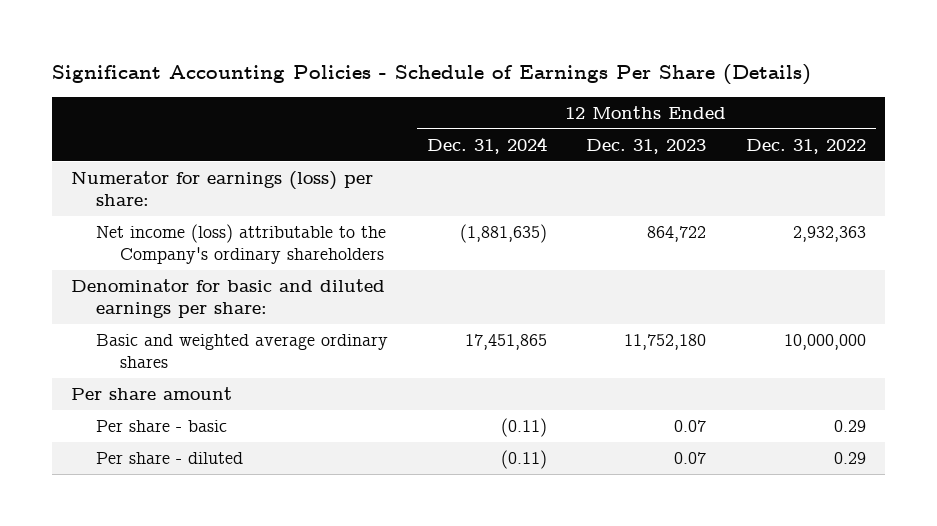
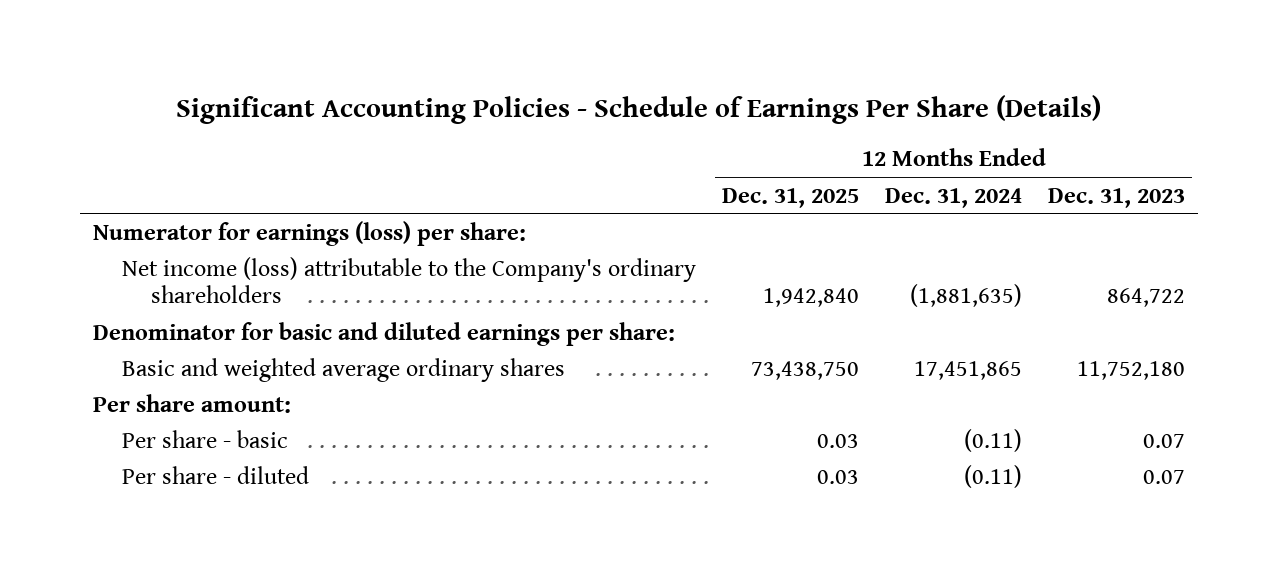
[745,138,866,154] Dec. 31, 2022 -> none
none -> [721,187,859,208] Dec. 31, 2025
[71,387,233,401] Per share amount -> [92,393,291,413] Per share amount:

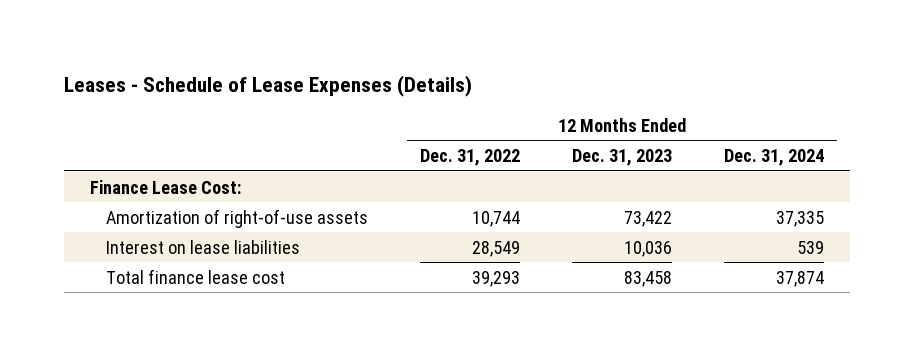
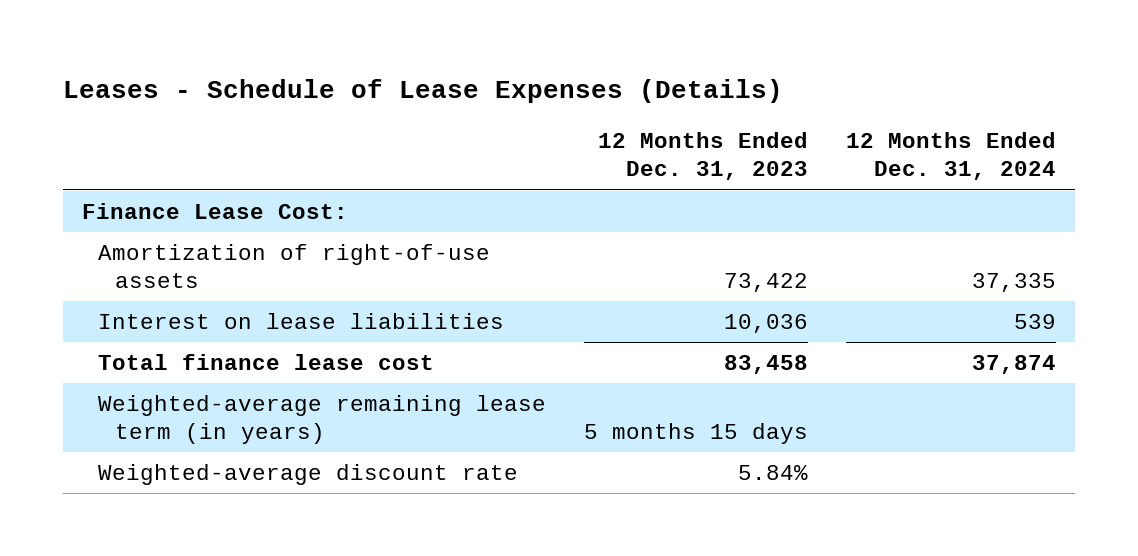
[419,149,520,167] Dec. 31, 2022 -> none
none -> [98,395,547,444] Weighted-average remaining lease term (in years)
none -> [98,464,519,486] Weighted-average discount rate

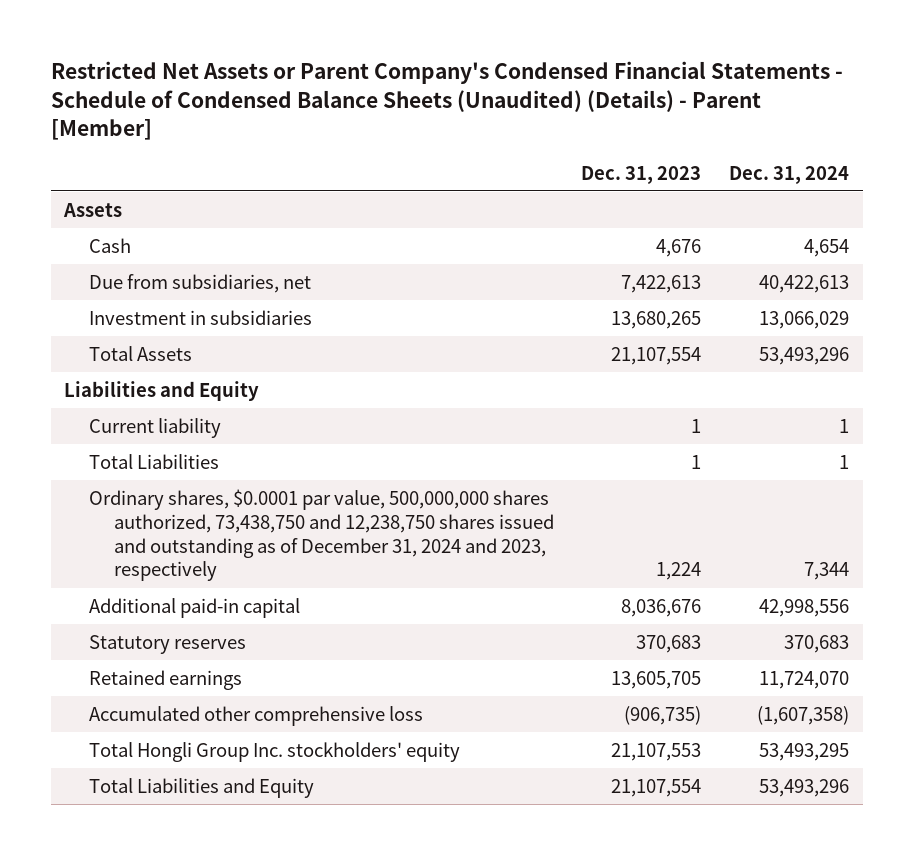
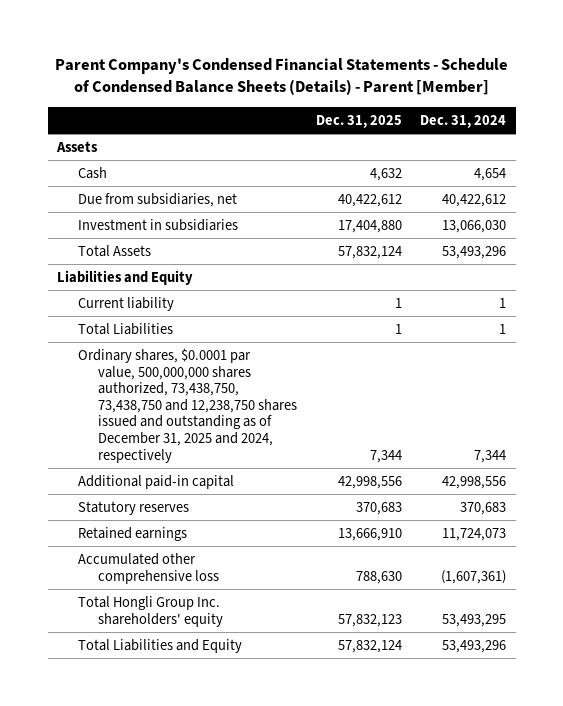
[50,61,843,141] Restricted Net Assets or Parent Company's Condensed Financial Statements - Schedule of Condensed Balance Sheets (Unaudited) (Details) - Parent [Member] -> [54,58,508,96] Parent Company's Condensed Financial Statements - Schedule of Condensed Balance Sheets (Details) - Parent [Member]
[581,165,702,184] Dec. 31, 2023 -> none
none -> [315,114,402,128] Dec. 31, 2025
[758,274,849,293] 40,422,613 -> [442,193,507,207] 40,422,612
[758,310,849,329] 13,066,029 -> [442,219,507,233] 13,066,030
[89,488,554,582] Ordinary shares, $0.0001 par value, 500,000,000 shares authorized, 73,438,750 and 12,238,750 shares issued and outstanding as of December 31, 2024 and 2023, respectively -> [77,347,298,463] Ordinary shares, $0.0001 par value, 500,000,000 shares authorized, 73,438,750, 73,438,750 and 12,238,750 shares issued and outstanding as of December 31, 2025 and 2024, respectively
[758,670,849,689] 11,724,070 -> [442,527,507,541] 11,724,073
[756,705,849,725] (1,607,358) -> [441,569,507,584] (1,607,361)
[89,741,461,762] Total Hongli Group Inc. stockholders' equity -> [77,595,224,627] Total Hongli Group Inc. shareholders' equity

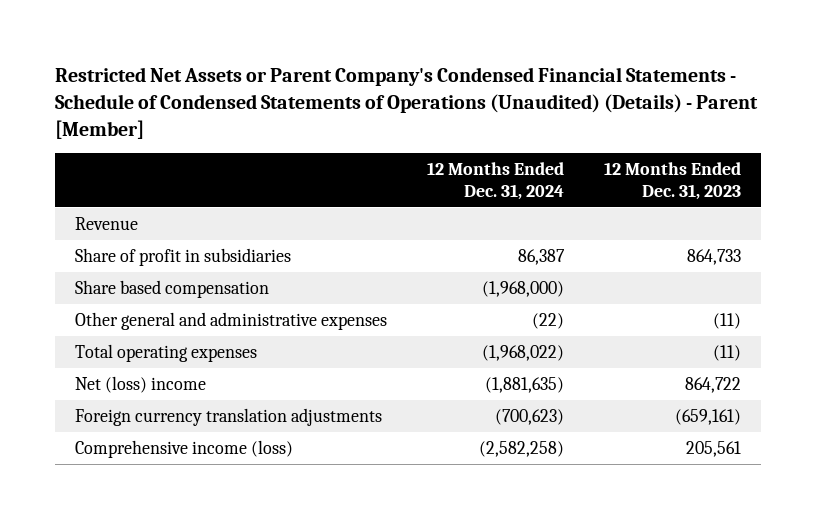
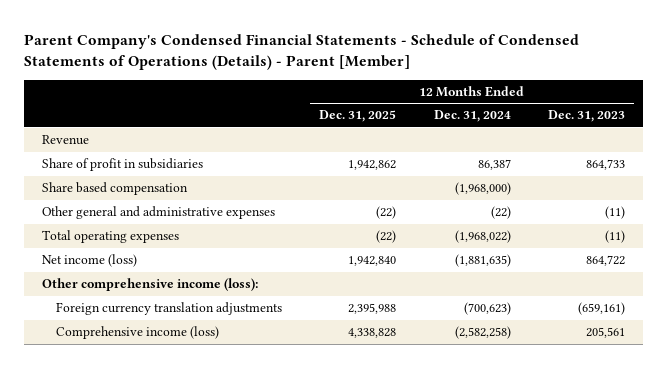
[54,66,758,139] Restricted Net Assets or Parent Company's Condensed Financial Statements - Schedule of Condensed Statements of Operations (Unaudited) (Details) - Parent [Member] -> [23,33,579,71] Parent Company's Condensed Financial Statements - Schedule of Condensed Statements of Operations (Details) - Parent [Member]
none -> [319,110,397,123] Dec. 31, 2025
[74,375,206,393] Net (loss) income -> [42,254,138,268] Net income (loss)
none -> [42,278,259,292] Other comprehensive income (loss):

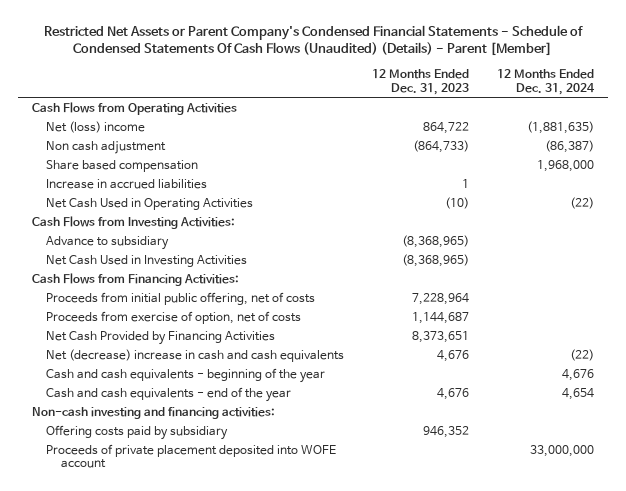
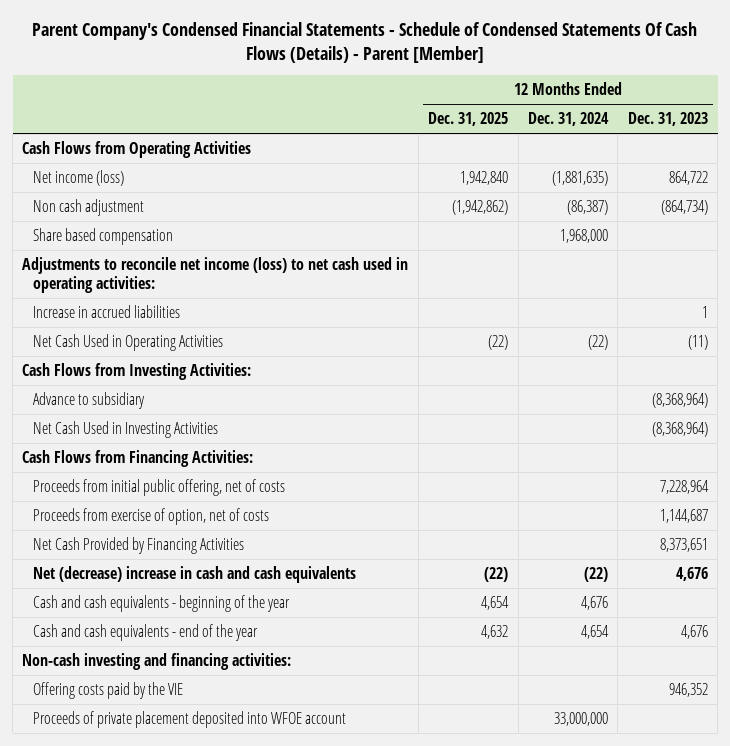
[43,24,583,57] Restricted Net Assets or Parent Company's Condensed Financial Statements - Schedule of Condensed Statements Of Cash Flows (Unaudited) (Details) - Parent [Member] -> [32,22,698,64] Parent Company's Condensed Financial Statements - Schedule of Condensed Statements Of Cash Flows (Details) - Parent [Member]
none -> [428,112,509,127] Dec. 31, 2025
[46,120,146,133] Net (loss) income -> [33,169,125,186] Net income (loss)
[413,139,470,153] (864,733) -> [660,199,708,215] (864,734)
none -> [22,256,409,293] Adjustments to reconcile net income (loss) to net cash used in operating activities:
[445,196,470,209] (10) -> [687,334,708,350] (11)
[402,234,470,248] (8,368,965) -> [651,392,708,408] (8,368,964)
[402,253,470,267] (8,368,965) -> [651,421,708,437] (8,368,964)
[46,424,229,440] Offering costs paid by subsidiary -> [33,681,184,699] Offering costs paid by the VIE
[46,443,337,469] Proceeds of private placement deposited into WOFE account -> [33,710,347,728] Proceeds of private placement deposited into WFOE account

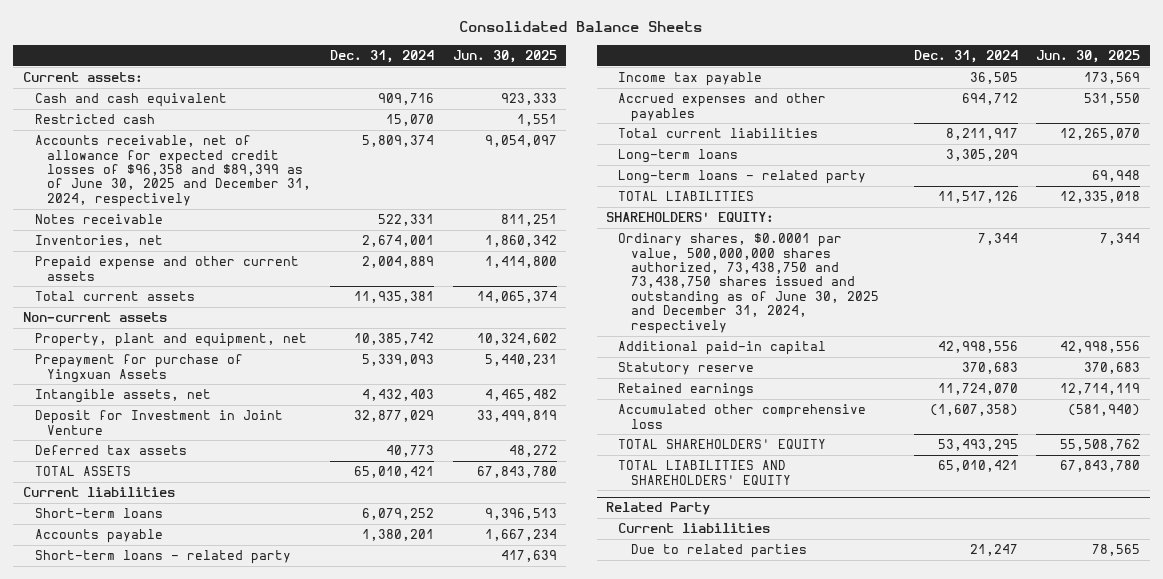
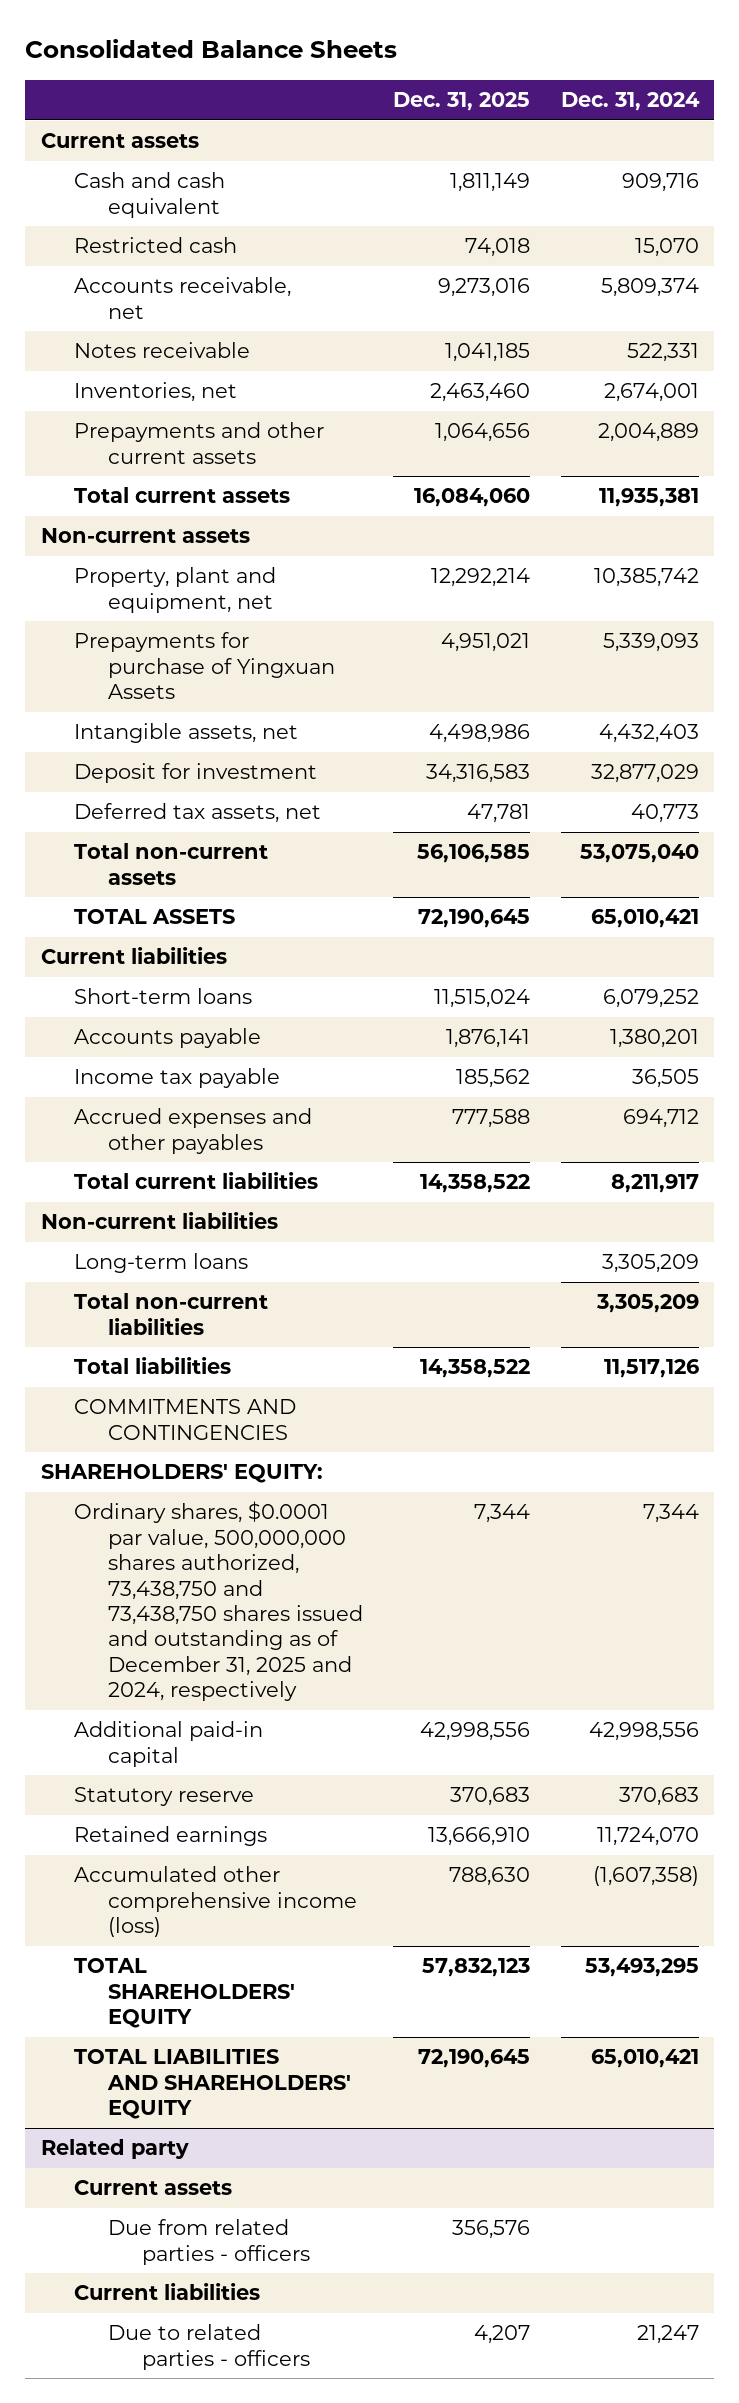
[452,49,557,63] Jun. 30, 2025 -> none
none -> [393,92,531,112] Dec. 31, 2025
[22,72,143,83] Current assets: -> [40,133,199,149] Current assets
[34,135,312,207] Accounts receivable, net of allowance for expected credit losses of $96,358 and $89,399 as of June 30, 2025 and December 31, 2024, respectively -> [74,277,292,319] Accounts receivable, net
[34,256,299,281] Prepaid expense and other current assets -> [74,422,325,464] Prepayments and other current assets
[34,354,243,383] Prepayment for purchase of Yingxuan Assets -> [74,632,336,700] Prepayments for purchase of Yingxuan Assets
[34,410,283,435] Deposit for Investment in Joint Venture -> [74,763,318,784] Deposit for investment
[34,445,187,456] Deferred tax assets -> [74,803,322,824] Deferred tax assets, net
none -> [74,843,269,885] Total non-current assets
[34,550,291,565] Short-term loans - related party -> none
none -> [40,1212,278,1230] Non-current liabilities
[618,170,867,185] Long-term loans - related party -> none
none -> [74,1293,269,1335] Total non-current liabilities
[618,191,755,202] TOTAL LIABILITIES -> [74,1357,232,1375] Total liabilities
none -> [74,1399,297,1440] COMMITMENTS AND CONTINGENCIES
[618,233,879,334] Ordinary shares, $0.0001 par value, 500,000,000 shares authorized, 73,438,750 and 73,438,750 shares issued and outstanding as of June 30, 2025 and December 31, 2024, respectively -> [74,1501,364,1702] Ordinary shares, $0.0001 par value, 500,000,000 shares authorized, 73,438,750 and 73,438,750 shares issued and outstanding as of December 31, 2025 and 2024, respectively
[618,404,867,429] Accumulated other comprehensive loss -> [74,1866,358,1938] Accumulated other comprehensive income (loss)
[606,502,711,516] Related Party -> [40,2139,189,2160] Related party
none -> [74,2180,233,2196] Current assets
none -> [108,2219,310,2265] Due from related parties - officers
[630,544,807,559] Due to related parties -> [108,2324,310,2370] Due to related parties - officers

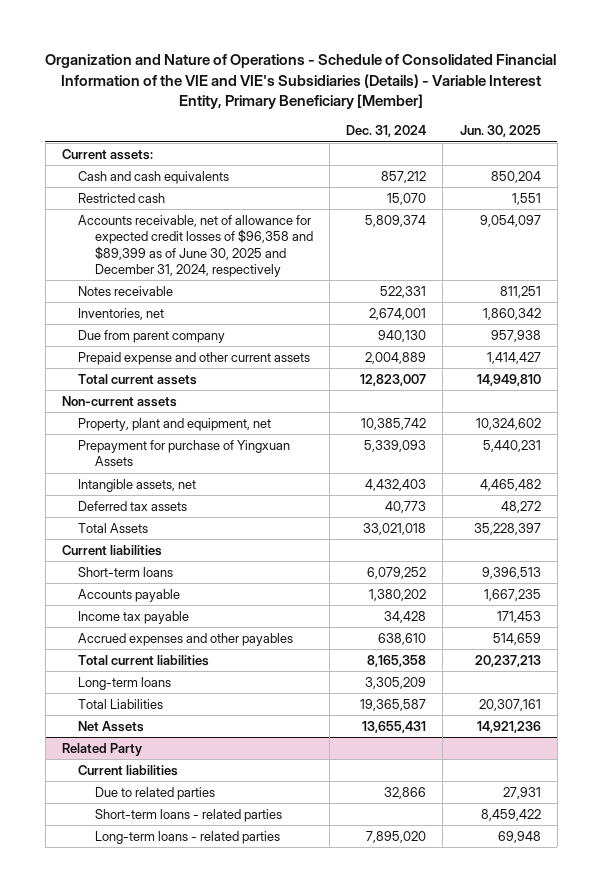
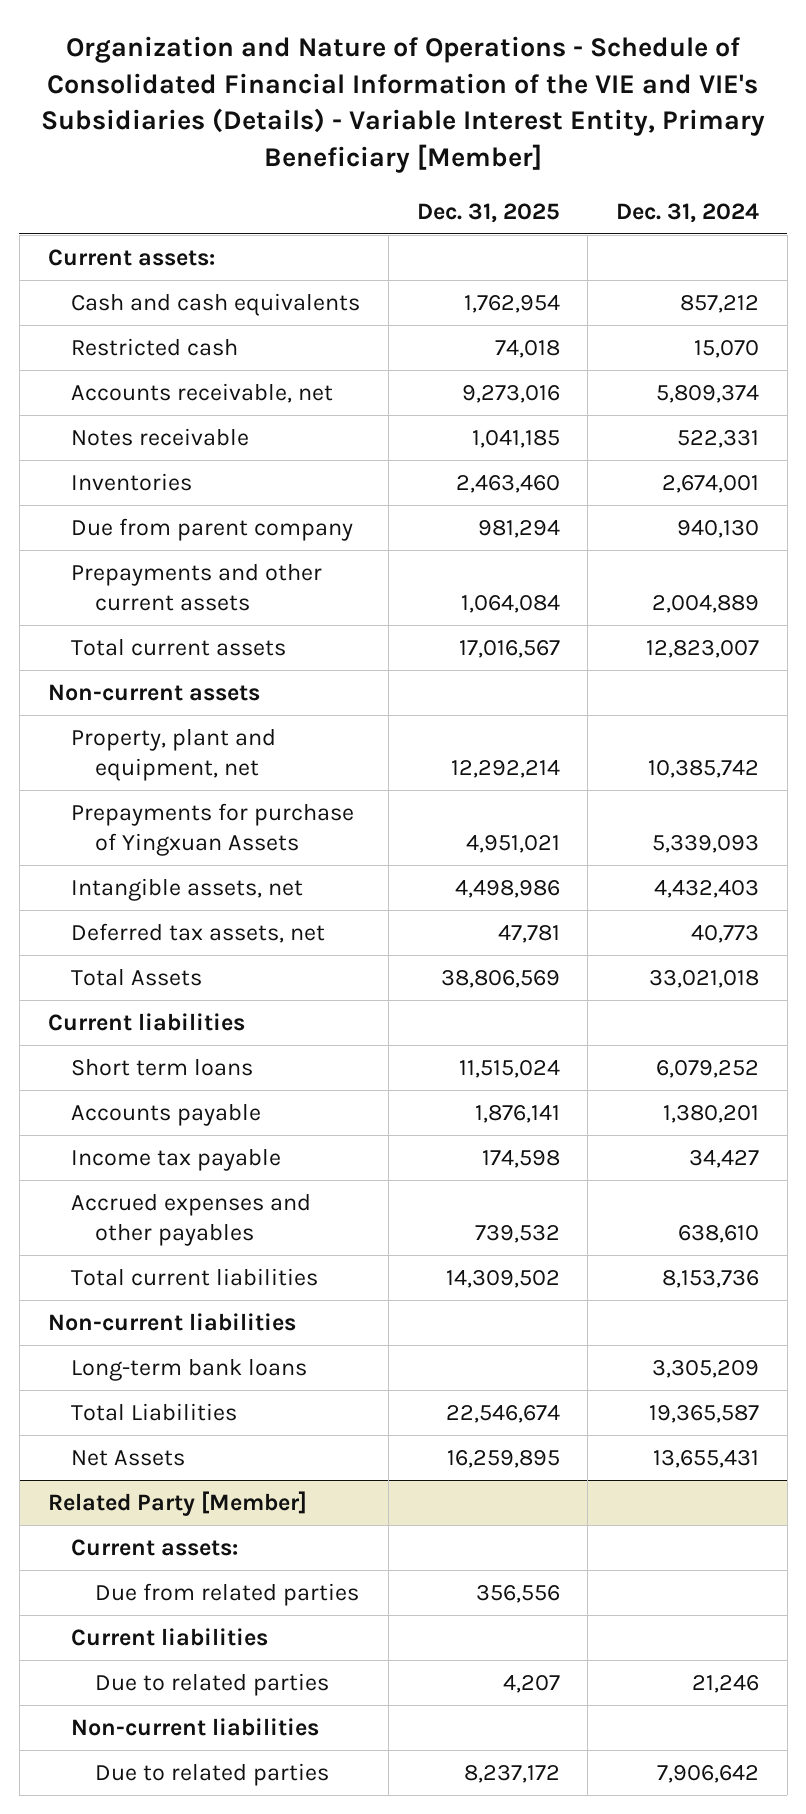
[459,125,541,138] Jun. 30, 2025 -> none
none -> [416,202,560,223] Dec. 31, 2025
[78,215,313,277] Accounts receivable, net of allowance for expected credit losses of $96,358 and $89,399 as of June 30, 2025 and December 31, 2024, respectively -> [71,382,334,403] Accounts receivable, net
[78,308,165,321] Inventories, net -> [71,472,193,491] Inventories
[78,352,311,366] Prepaid expense and other current assets -> [71,562,323,611] Prepayments and other current assets
[78,440,291,467] Prepayment for purchase of Yingxuan Assets -> [71,802,355,856] Prepayments for purchase of Yingxuan Assets
[78,501,188,512] Deferred tax assets -> [71,922,326,943] Deferred tax assets, net
[78,567,174,578] Short-term loans -> [71,1057,254,1076] Short term loans
[369,589,427,602] 1,380,202 -> [662,1104,759,1123] 1,380,201
[384,611,427,624] 34,428 -> [688,1149,759,1168] 34,427
[367,655,427,668] 8,165,358 -> [661,1269,759,1288] 8,153,736
none -> [47,1312,296,1331] Non-current liabilities
[78,677,172,691] Long-term loans -> [71,1357,308,1381] Long-term bank loans
[61,743,142,757] Related Party -> [47,1490,307,1516] Related Party [Member]
none -> [71,1538,239,1556] Current assets:
none -> [95,1582,360,1606] Due from related parties
[94,809,282,823] Short-term loans - related parties -> none
[94,831,280,845] Long-term loans - related parties -> none
[384,787,427,800] 32,866 -> [691,1674,759,1693] 21,246
none -> [71,1717,320,1736] Non-current liabilities
none -> [95,1762,330,1786] Due to related parties

